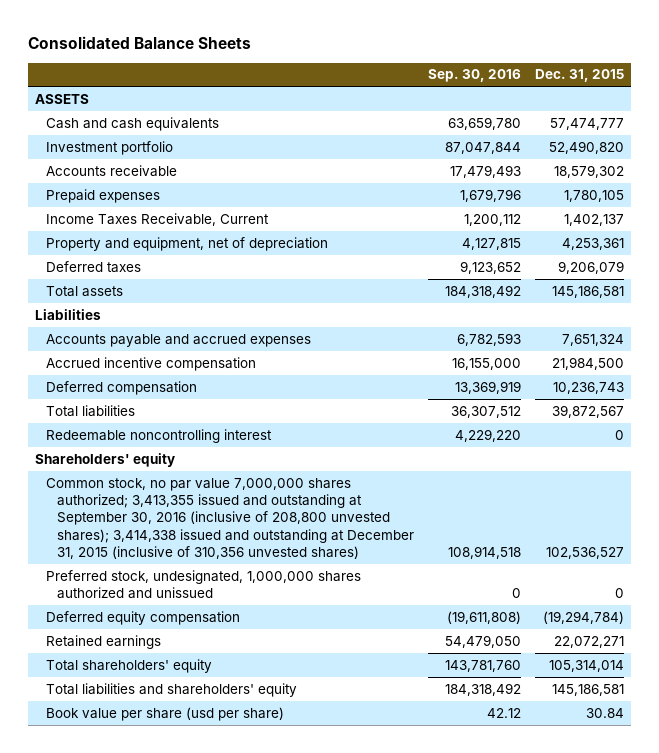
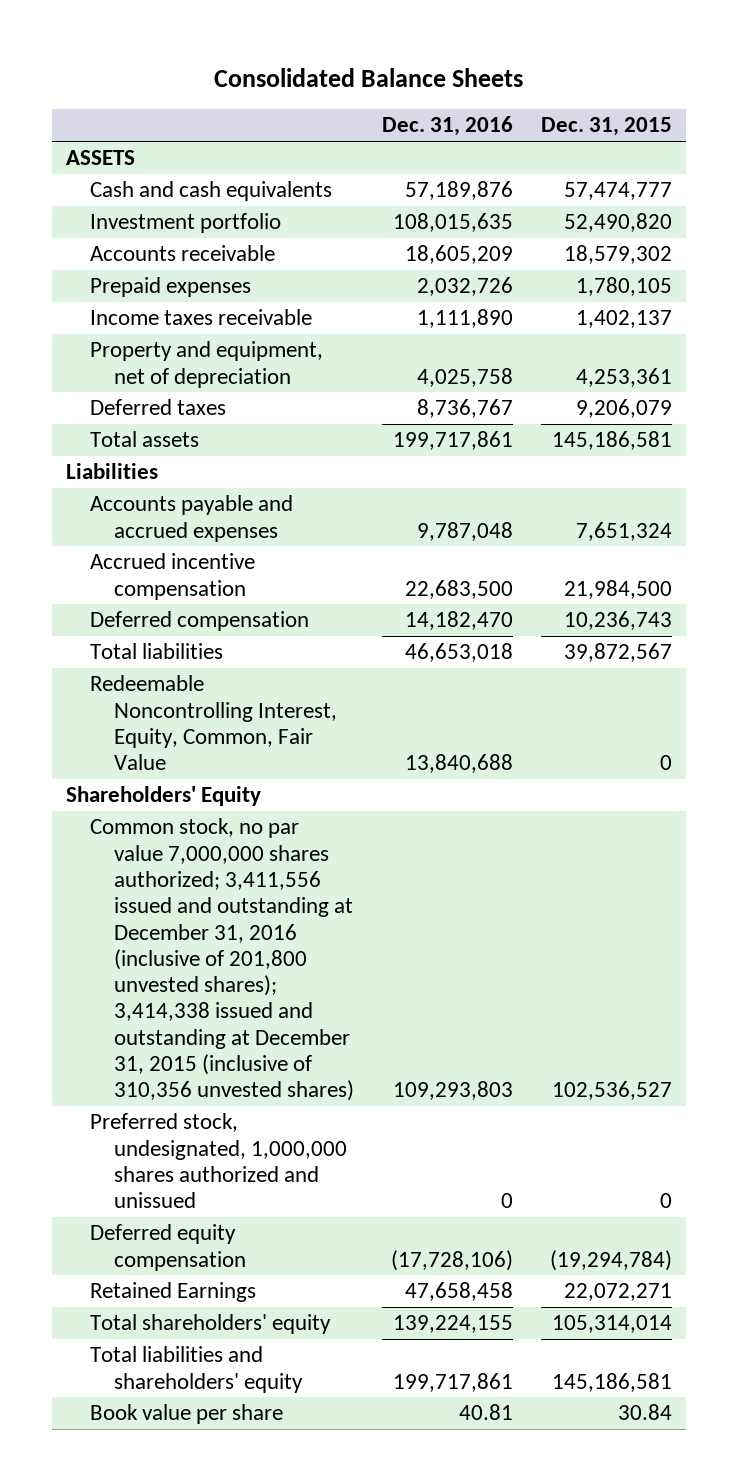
[428,69,522,83] Sep. 30, 2016 -> none
none -> [382,116,514,137] Dec. 31, 2016
[46,212,270,226] Income Taxes Receivable, Current -> [90,309,313,326] Income taxes receivable
[46,428,273,443] Redeemable noncontrolling interest -> [90,675,338,771] Redeemable Noncontrolling Interest, Equity, Common, Fair Value
[35,452,176,467] Shareholders' equity -> [65,786,261,807] Shareholders' Equity
[46,477,414,560] Common stock, no par value 7,000,000 shares authorized; 3,413,355 issued and outstanding at September 30, 2016 (inclusive of 208,800 unvested shares); 3,414,338 issued and outstanding at December 31, 2015 (inclusive of 310,356 unvested shares) -> [90,818,355,1102] Common stock, no par value 7,000,000 shares authorized; 3,411,556 issued and outstanding at December 31, 2016 (inclusive of 201,800 unvested shares); 3,414,338 issued and outstanding at December 31, 2015 (inclusive of 310,356 unvested shares)
[46,634,162,649] Retained earnings -> [90,1282,257,1303] Retained Earnings
[46,706,285,721] Book value per share (usd per share) -> [90,1404,284,1425] Book value per share

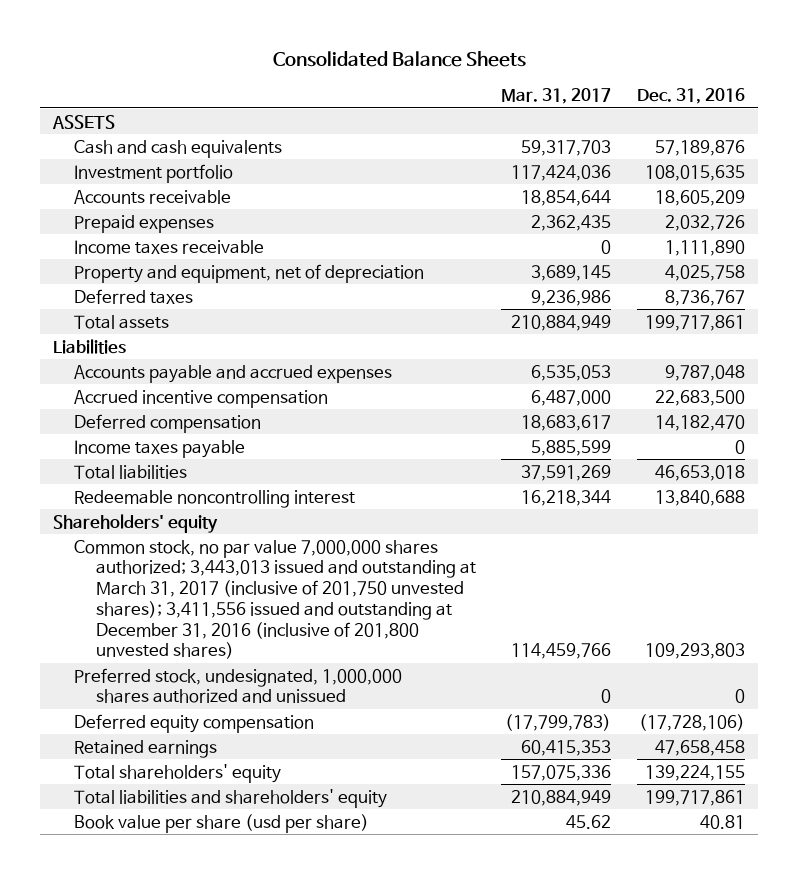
[540,117,672,137] Dec. 31, 2015 -> none
none -> [501,88,612,105] Mar. 31, 2017
none -> [74,439,246,458] Income taxes payable
[90,675,338,771] Redeemable Noncontrolling Interest, Equity, Common, Fair Value -> [74,489,356,508] Redeemable noncontrolling interest
[65,786,261,807] Shareholders' Equity -> [52,513,218,533] Shareholders' equity
[90,818,355,1102] Common stock, no par value 7,000,000 shares authorized; 3,411,556 issued and outstanding at December 31, 2016 (inclusive of 201,800 unvested shares); 3,414,338 issued and outstanding at December 31, 2015 (inclusive of 310,356 unvested shares) -> [74,539,476,660] Common stock, no par value 7,000,000 shares authorized; 3,443,013 issued and outstanding at March 31, 2017 (inclusive of 201,750 unvested shares); 3,411,556 issued and outstanding at December 31, 2016 (inclusive of 201,800 unvested shares)
[90,1282,257,1303] Retained Earnings -> [74,739,218,758] Retained earnings
[90,1404,284,1425] Book value per share -> [74,813,370,833] Book value per share (usd per share)

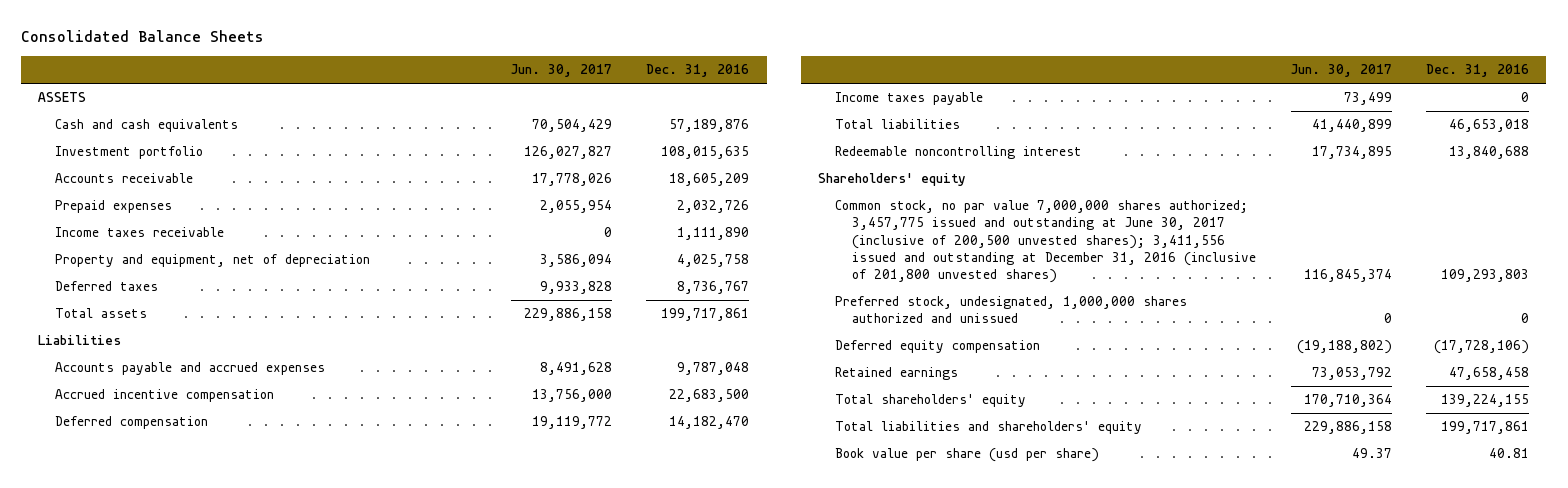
[501,88,612,105] Mar. 31, 2017 -> none
none -> [511,64,613,78] Jun. 30, 2017
[74,539,476,660] Common stock, no par value 7,000,000 shares authorized; 3,443,013 issued and outstanding at March 31, 2017 (inclusive of 201,750 unvested shares); 3,411,556 issued and outstanding at December 31, 2016 (inclusive of 201,800 unvested shares) -> [835,200,1257,283] Common stock, no par value 7,000,000 shares authorized; 3,457,775 issued and outstanding at June 30, 2017 (inclusive of 200,500 unvested shares); 3,411,556 issued and outstanding at December 31, 2016 (inclusive of 201,800 unvested shares)

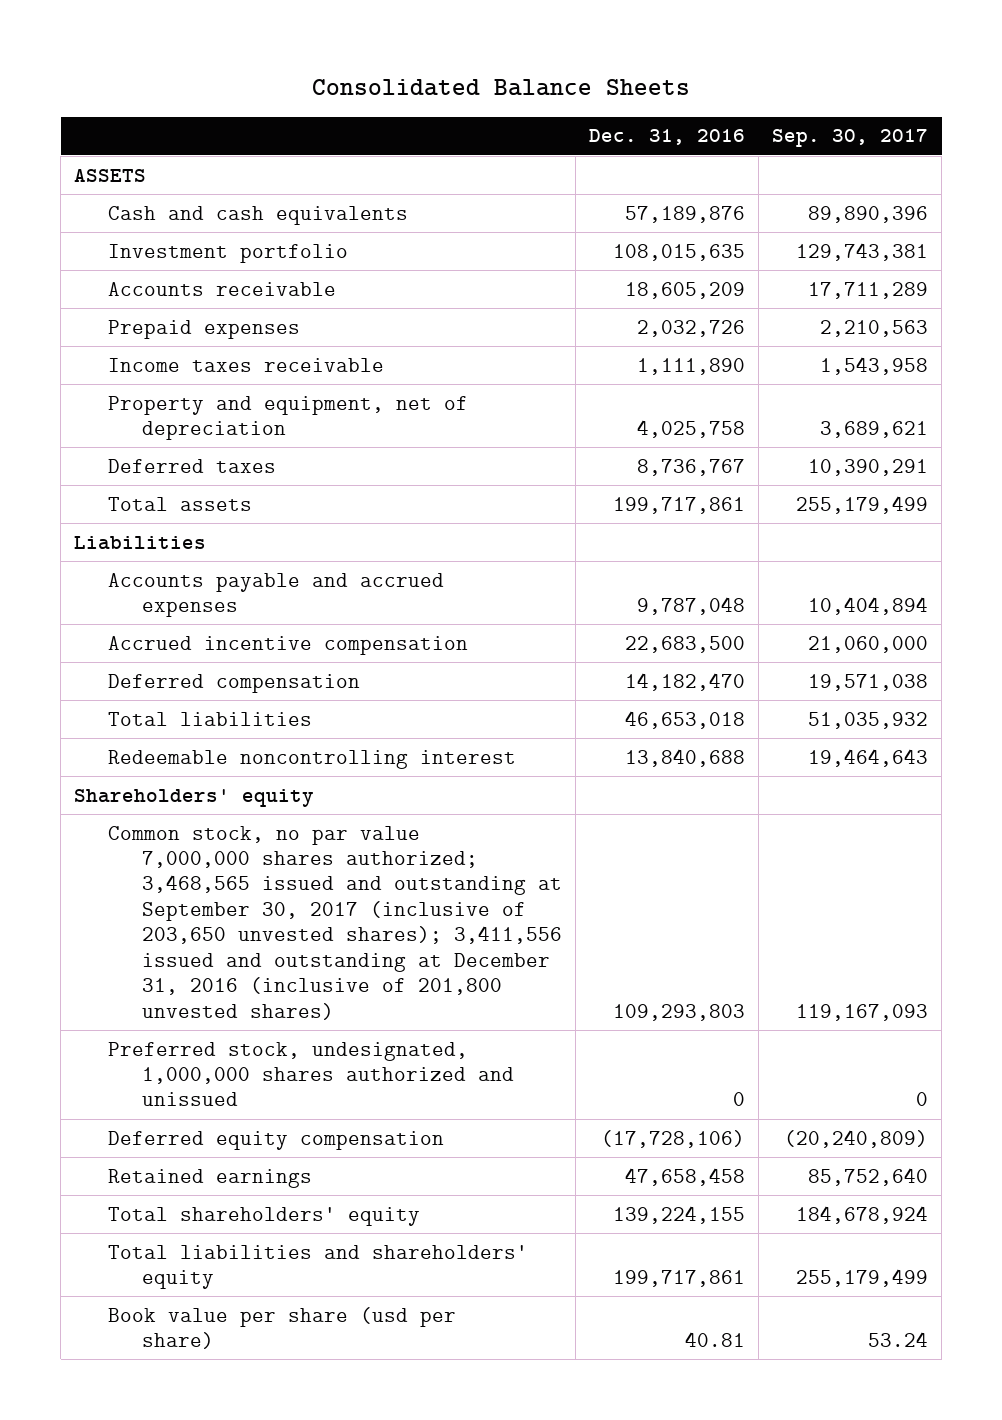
[511,64,613,78] Jun. 30, 2017 -> none
none -> [772,129,929,148] Sep. 30, 2017
[835,92,984,106] Income taxes payable -> none
[835,200,1257,283] Common stock, no par value 7,000,000 shares authorized; 3,457,775 issued and outstanding at June 30, 2017 (inclusive of 200,500 unvested shares); 3,411,556 issued and outstanding at December 31, 2016 (inclusive of 201,800 unvested shares) -> [108,825,562,1020] Common stock, no par value 7,000,000 shares authorized; 3,468,565 issued and outstanding at September 30, 2017 (inclusive of 203,650 unvested shares); 3,411,556 issued and outstanding at December 31, 2016 (inclusive of 201,800 unvested shares)

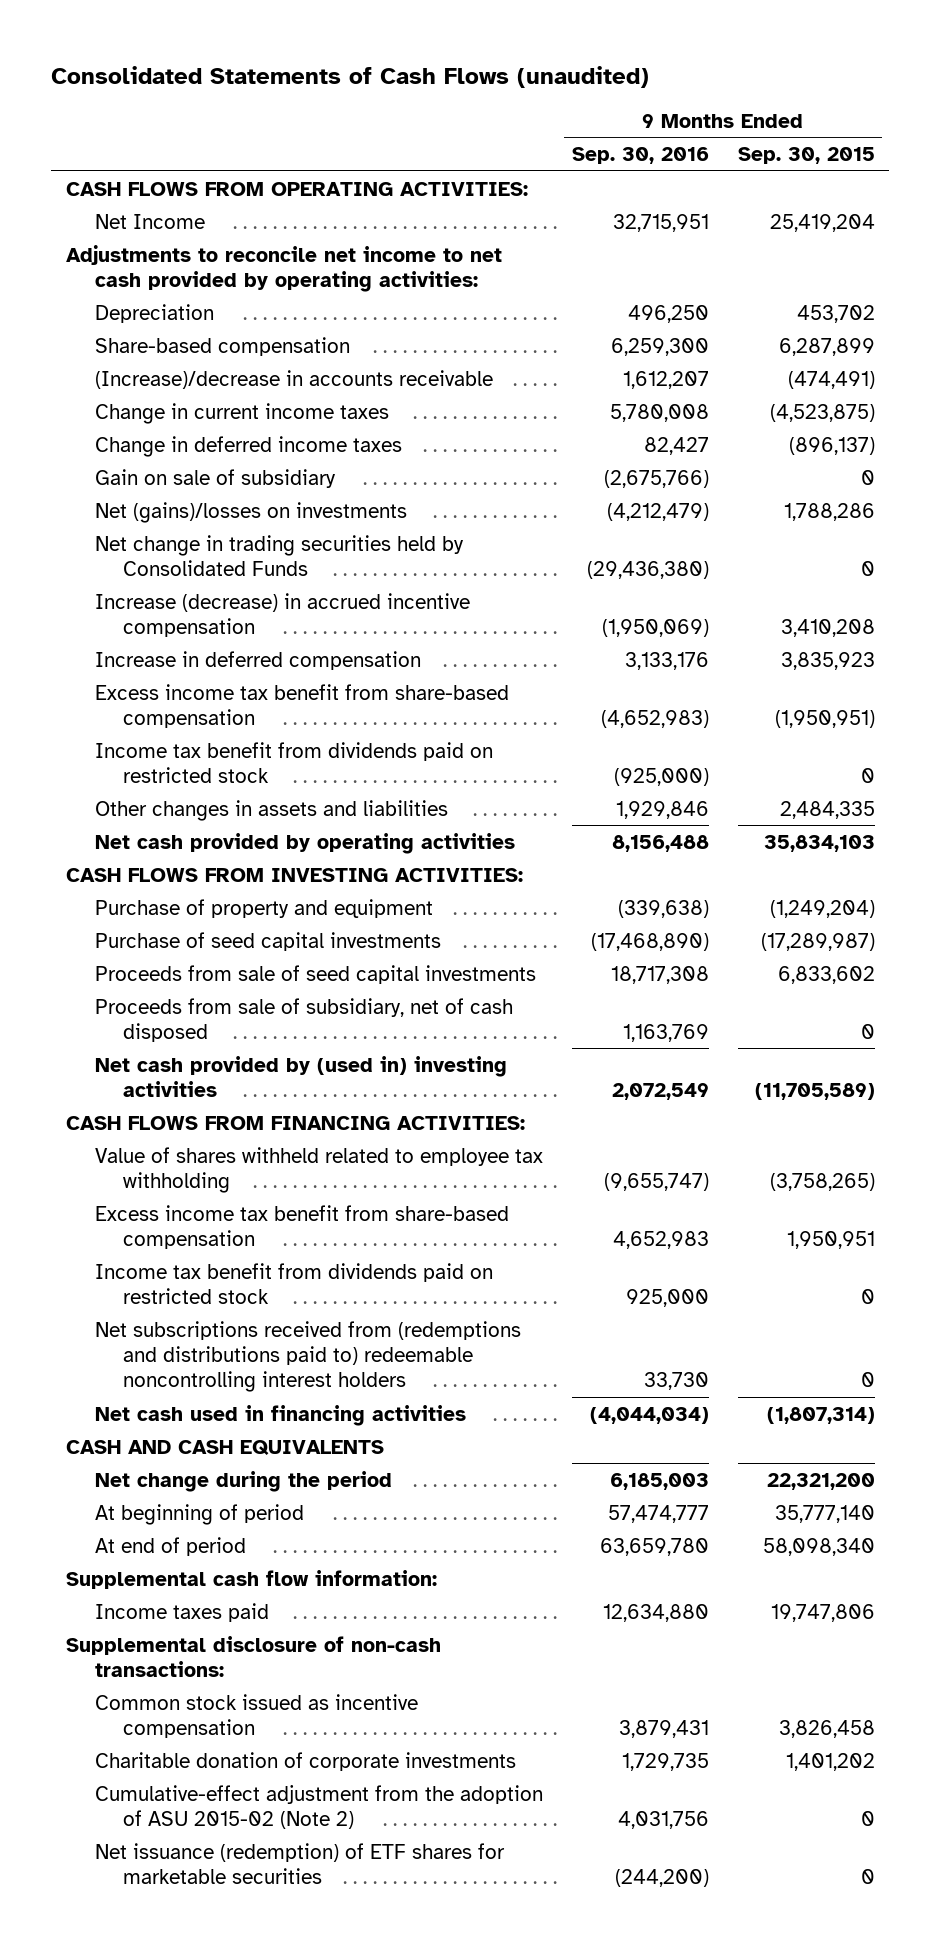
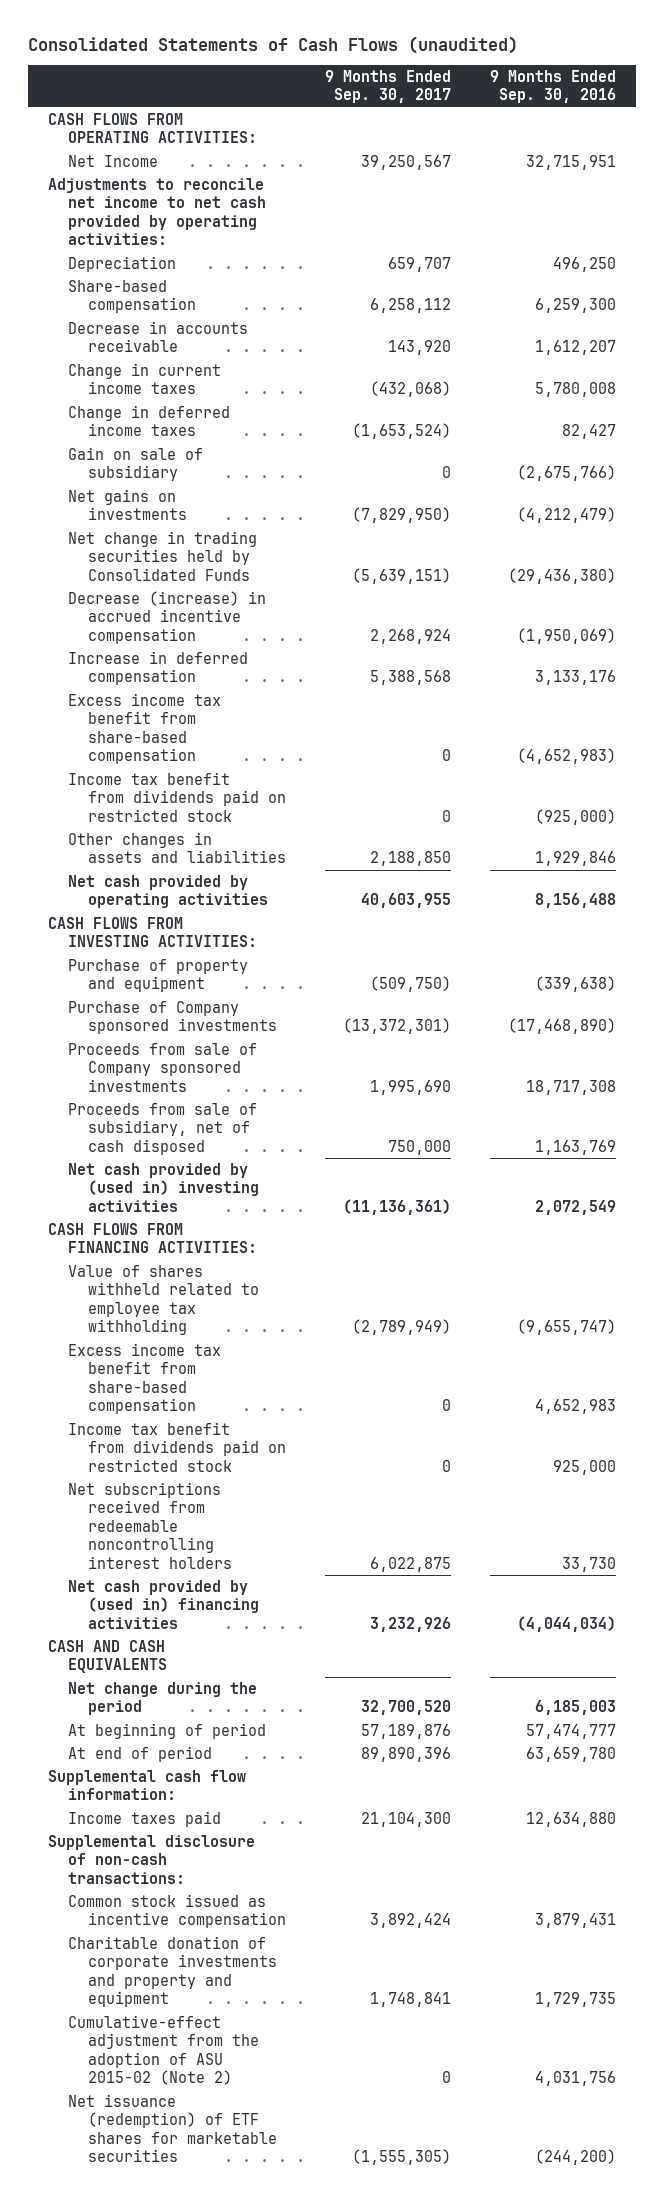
[737,147,875,165] Sep. 30, 2015 -> none
none -> [325,69,452,104] 9 Months Ended Sep. 30, 2017
[94,369,493,389] (Increase)/decrease in accounts receivable -> [67,320,248,353] Decrease in accounts receivable
[94,501,407,523] Net (gains)/losses on investments -> [67,488,187,521] Net gains on investments
[94,592,470,637] Increase (decrease) in accrued incentive compensation -> [67,590,266,644] Decrease (increase) in accrued incentive compensation
[94,931,441,951] Purchase of seed capital investments -> [67,1000,277,1035] Purchase of Company sponsored investments
[94,964,536,984] Proceeds from sale of seed capital investments -> [67,1042,257,1092] Proceeds from sale of Company sponsored investments
[94,1320,521,1393] Net subscriptions received from (redemptions and distributions paid to) redeemable noncontrolling interest holders -> [67,1481,232,1569] Net subscriptions received from redeemable noncontrolling interest holders
[94,1404,466,1426] Net cash used in financing activities -> [67,1579,259,1629] Net cash provided by (used in) financing activities
[94,1751,516,1771] Charitable donation of corporate investments -> [67,1935,277,2008] Charitable donation of corporate investments and property and equipment

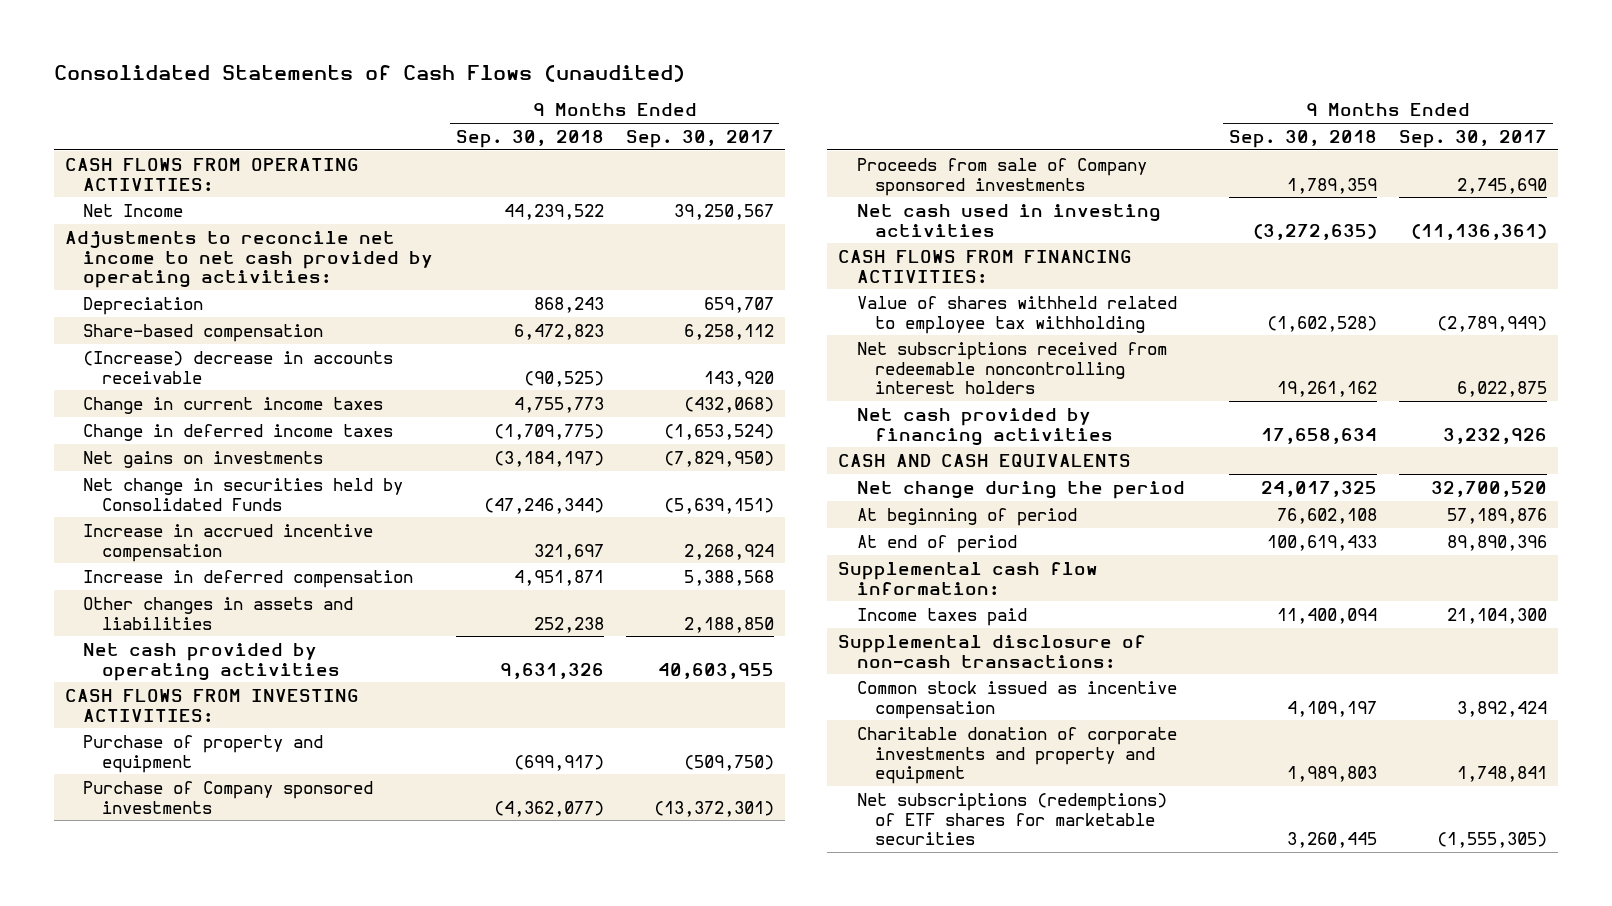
[490,69,617,104] 9 Months Ended Sep. 30, 2016 -> none
none -> [455,129,604,148] Sep. 30, 2018
[67,320,248,353] Decrease in accounts receivable -> [83,350,394,384] (Increase) decrease in accounts receivable
[67,446,203,482] Gain on sale of subsidiary -> none
[67,530,257,581] Net change in trading securities held by Consolidated Funds -> [83,477,404,511] Net change in securities held by Consolidated Funds
[67,590,266,644] Decrease (increase) in accrued incentive compensation -> [83,523,374,562] Increase in accrued incentive compensation
[67,692,221,765] Excess income tax benefit from share-based compensation -> none
[67,771,286,822] Income tax benefit from dividends paid on restricted stock -> none
[67,1102,257,1155] Proceeds from sale of subsidiary, net of cash disposed -> none
[370,1079,452,1095] 1,995,690 -> [1457,177,1548,194] 2,745,690
[67,1162,259,1212] Net cash provided by (used in) investing activities -> [856,203,1161,237] Net cash used in investing activities
[67,1342,221,1415] Excess income tax benefit from share-based compensation -> none
[67,1421,286,1472] Income tax benefit from dividends paid on restricted stock -> none
[67,1579,259,1629] Net cash provided by (used in) financing activities -> [856,407,1114,446] Net cash provided by financing activities
[67,2014,259,2086] Cumulative-effect adjustment from the adoption of ASU 2015-02 (Note 2) -> none
[67,2093,277,2163] Net issuance (redemption) of ETF shares for marketable securities -> [856,792,1167,846] Net subscriptions (redemptions) of ETF shares for marketable securities

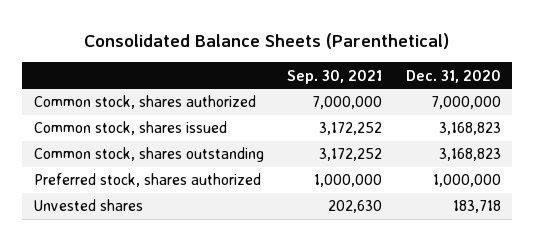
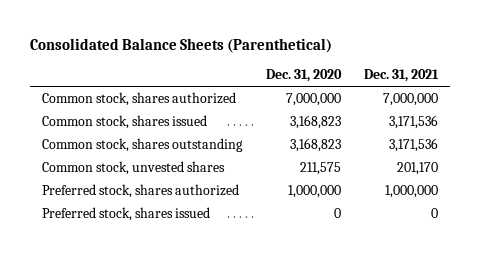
[287,69,383,84] Sep. 30, 2021 -> none
none -> [364,69,440,83] Dec. 31, 2021
none -> [41,160,225,175] Common stock, unvested shares
[33,199,143,212] Unvested shares -> none
none -> [41,206,210,221] Preferred stock, shares issued

